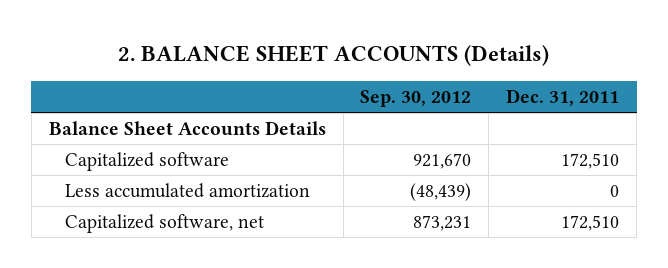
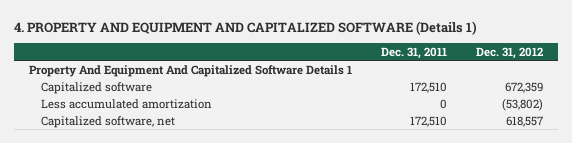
[117,45,549,67] 2. BALANCE SHEET ACCOUNTS (Details) -> [14,20,478,35] 4. PROPERTY AND EQUIPMENT AND CAPITALIZED SOFTWARE (Details 1)
[360,89,472,107] Sep. 30, 2012 -> none
none -> [476,46,544,59] Dec. 31, 2012
[48,120,326,136] Balance Sheet Accounts Details -> [28,64,352,77] Property And Equipment And Capitalized Software Details 1

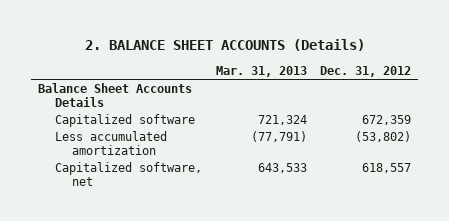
[14,20,478,35] 4. PROPERTY AND EQUIPMENT AND CAPITALIZED SOFTWARE (Details 1) -> [84,38,365,51] 2. BALANCE SHEET ACCOUNTS (Details)
[381,46,448,59] Dec. 31, 2011 -> none
none -> [215,65,307,77] Mar. 31, 2013
[28,64,352,77] Property And Equipment And Capitalized Software Details 1 -> [38,82,193,107] Balance Sheet Accounts Details

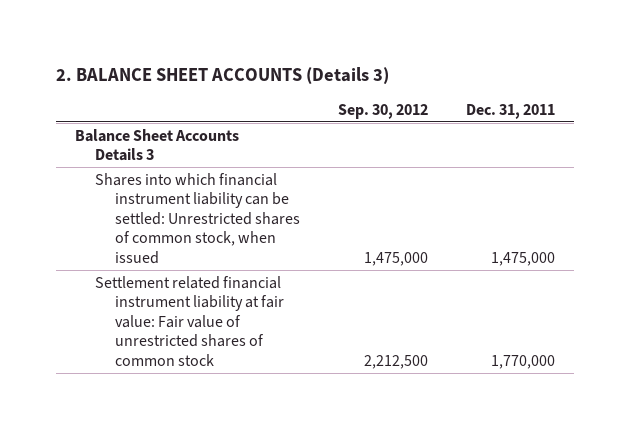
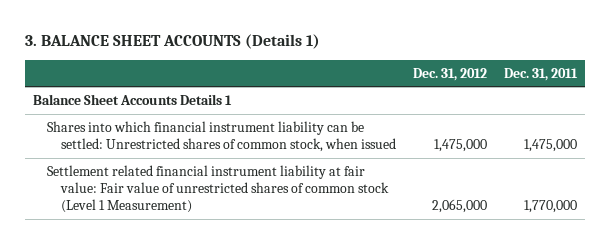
[55,66,389,84] 2. BALANCE SHEET ACCOUNTS (Details 3) -> [25,34,321,50] 3. BALANCE SHEET ACCOUNTS (Details 1)
[338,103,429,119] Sep. 30, 2012 -> none
none -> [412,67,487,81] Dec. 31, 2012
[74,128,239,162] Balance Sheet Accounts Details 3 -> [33,93,233,105] Balance Sheet Accounts Details 1
[94,275,284,366] Settlement related financial instrument liability at fair value: Fair value of unrestricted shares of common stock -> [47,164,390,213] Settlement related financial instrument liability at fair value: Fair value of unrestricted shares of common stock (Level 1 Measurement)

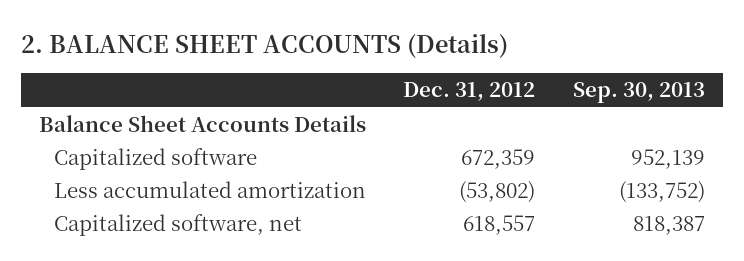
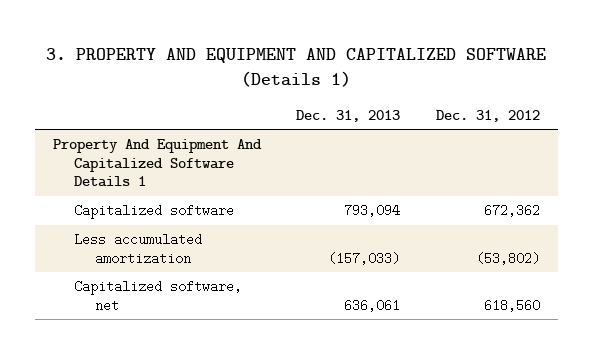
[20,32,508,58] 2. BALANCE SHEET ACCOUNTS (Details) -> [46,47,547,87] 3. PROPERTY AND EQUIPMENT AND CAPITALIZED SOFTWARE (Details 1)
[572,82,705,104] Sep. 30, 2013 -> none
none -> [296,109,401,122] Dec. 31, 2013
[39,115,367,133] Balance Sheet Accounts Details -> [52,139,262,188] Property And Equipment And Capitalized Software Details 1
[461,149,536,170] 672,359 -> [483,204,540,218] 672,362
[463,215,536,236] 618,557 -> [483,298,540,312] 618,560

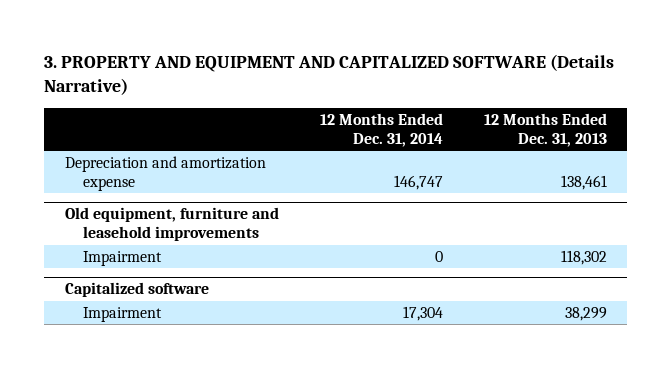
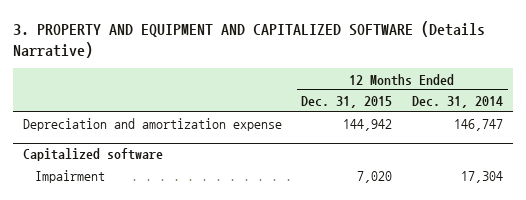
[483,112,607,147] 12 Months Ended Dec. 31, 2013 -> none
none -> [301,96,393,109] Dec. 31, 2015
[64,207,279,242] Old equipment, furniture and leasehold improvements -> none
[83,250,163,266] Impairment -> none

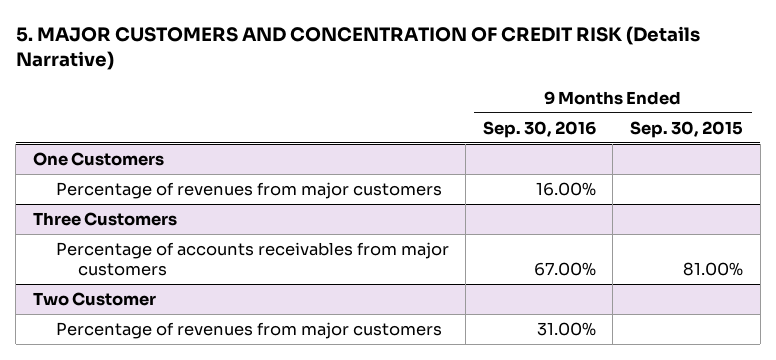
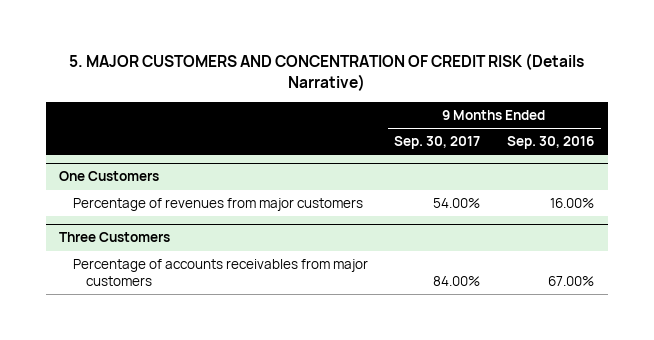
[630,120,744,138] Sep. 30, 2015 -> none
none -> [394,136,481,150] Sep. 30, 2017
[32,292,156,307] Two Customer -> none
[55,322,442,340] Percentage of revenues from major customers -> none

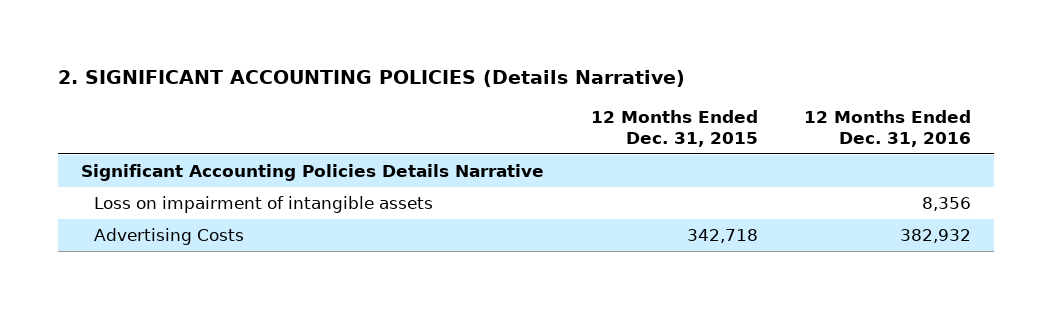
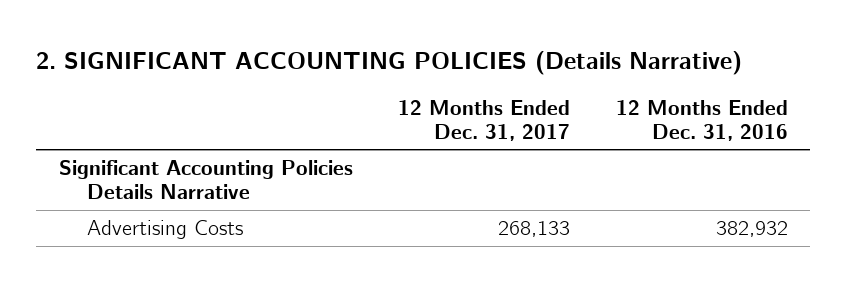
[590,110,758,147] 12 Months Ended Dec. 31, 2015 -> none
none -> [398,99,571,141] 12 Months Ended Dec. 31, 2017
[93,196,433,214] Loss on impairment of intangible assets -> none

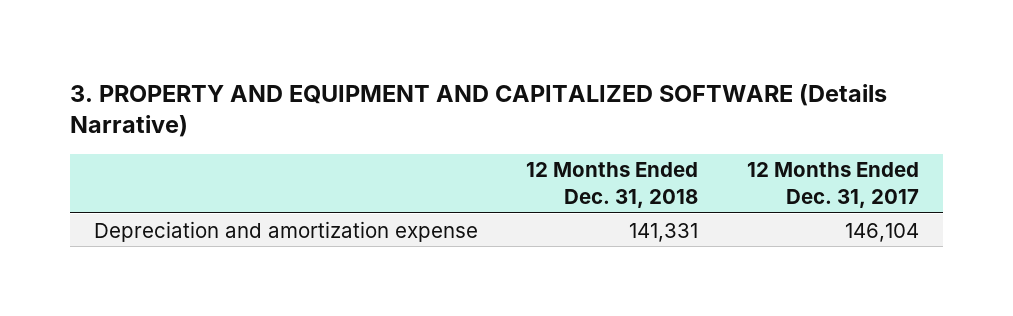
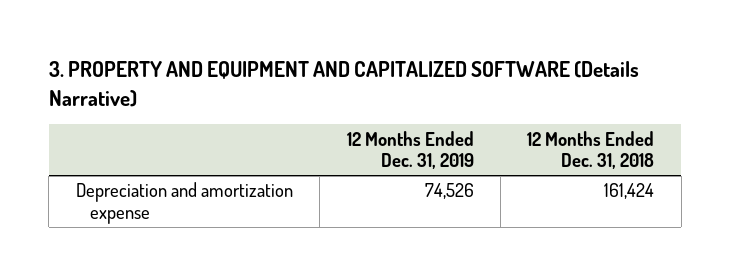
[746,162,919,208] 12 Months Ended Dec. 31, 2017 -> none
none -> [346,130,474,170] 12 Months Ended Dec. 31, 2019
[629,222,699,242] 141,331 -> [604,183,655,200] 161,424

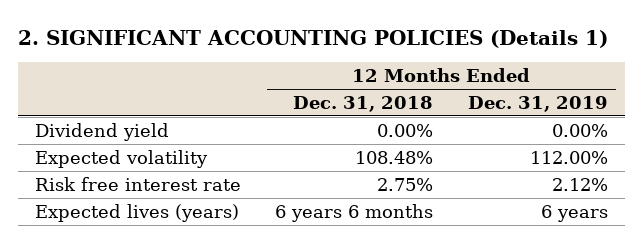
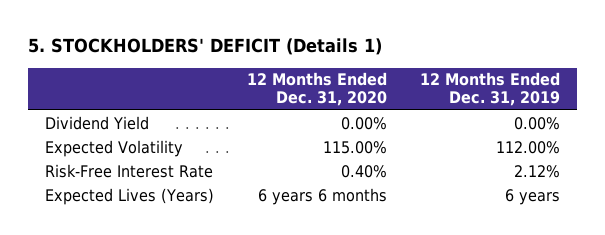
[17,29,608,48] 2. SIGNIFICANT ACCOUNTING POLICIES (Details 1) -> [28,38,383,56] 5. STOCKHOLDERS' DEFICIT (Details 1)
[293,95,434,112] Dec. 31, 2018 -> none
none -> [246,72,387,107] 12 Months Ended Dec. 31, 2020
[34,122,169,141] Dividend yield -> [44,115,149,130] Dividend Yield
[34,149,208,168] Expected volatility -> [44,139,183,157] Expected Volatility
[34,176,241,191] Risk free interest rate -> [44,163,213,178] Risk-Free Interest Rate
[34,203,239,222] Expected lives (years) -> [44,187,214,205] Expected Lives (Years)

